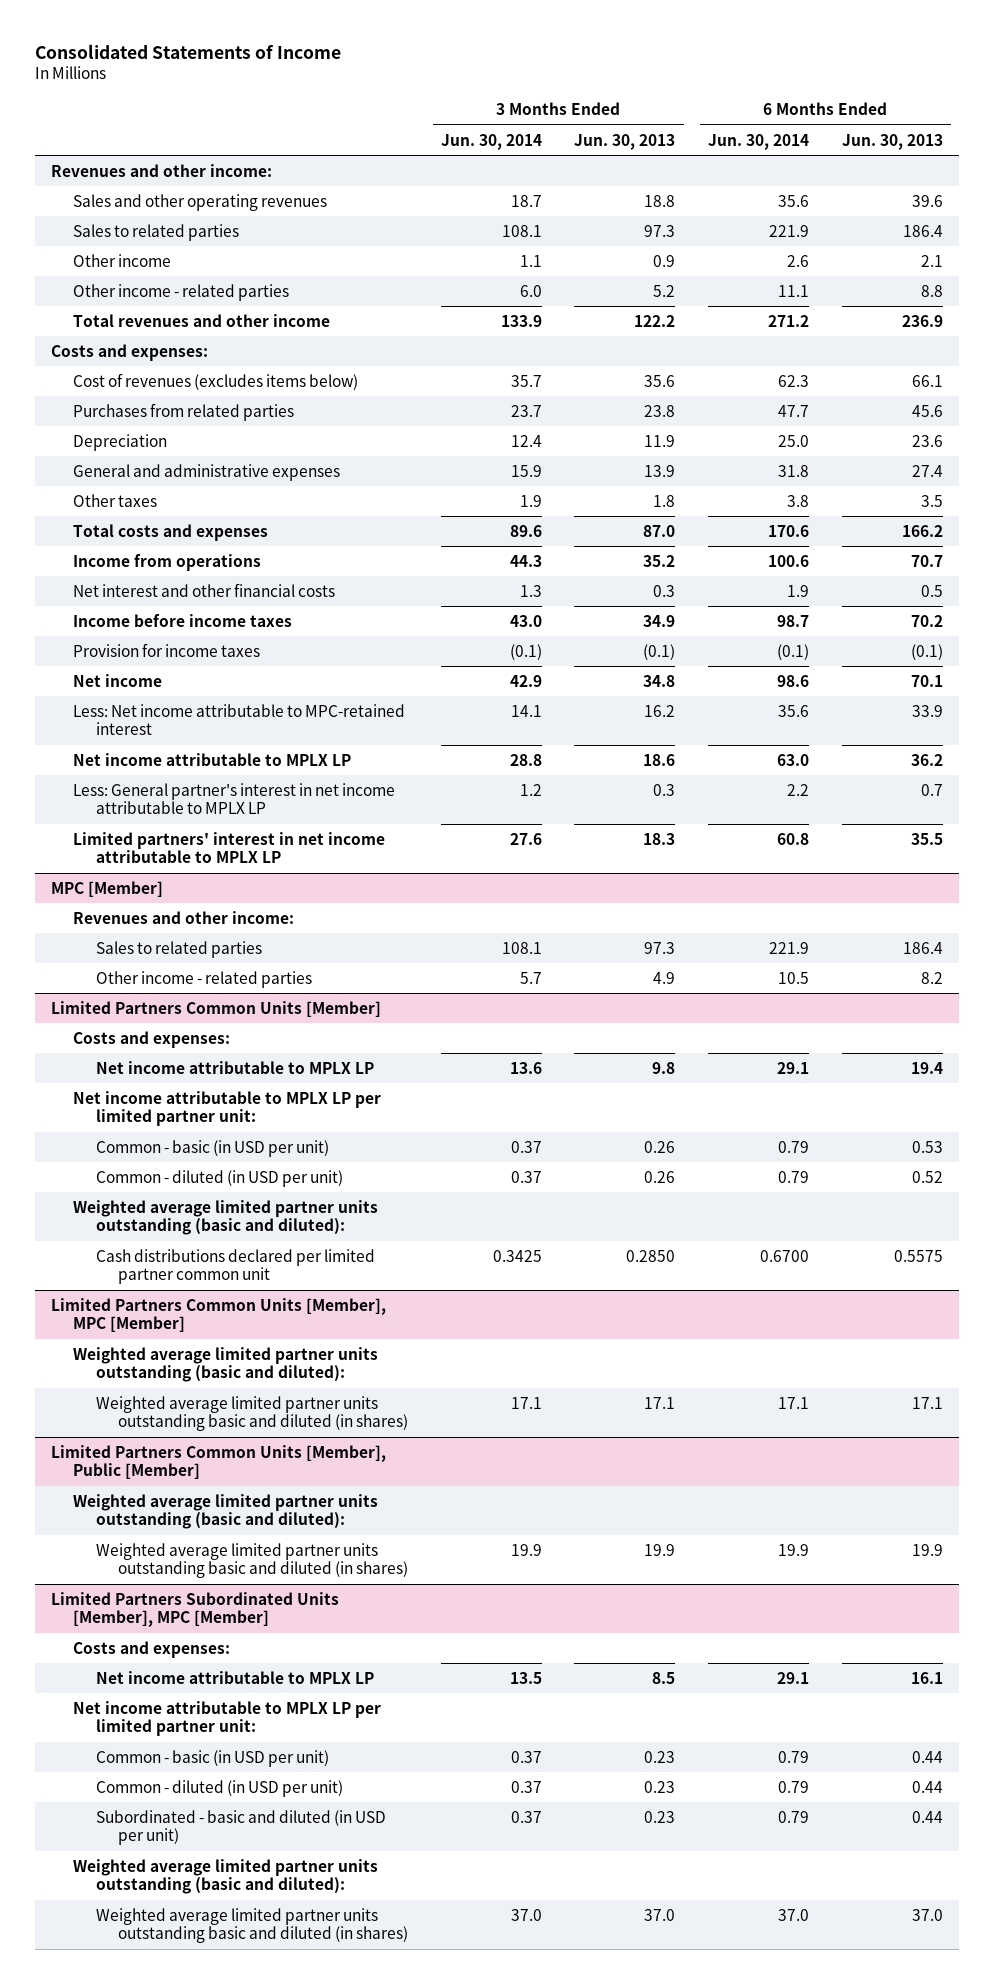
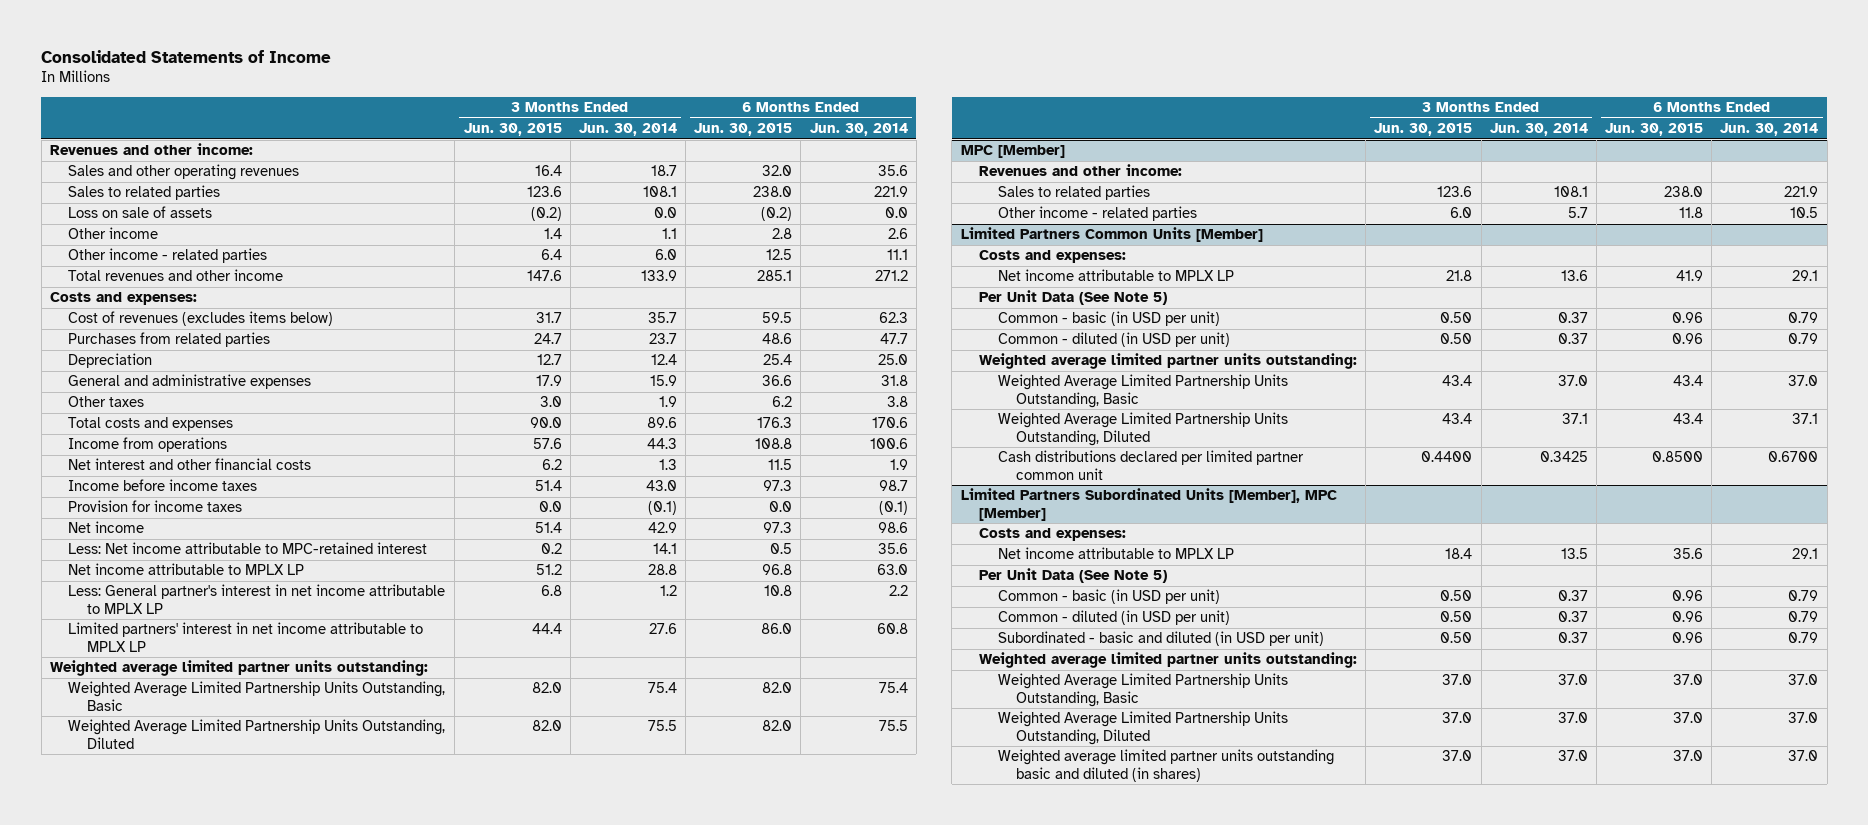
[574,133,676,150] Jun. 30, 2013 -> none
[841,133,943,150] Jun. 30, 2013 -> none
none -> [463,123,562,137] Jun. 30, 2015
none -> [694,123,793,137] Jun. 30, 2015
none -> [68,206,213,219] Loss on sale of assets
none -> [49,660,428,677] Weighted average limited partner units outstanding:
none -> [68,681,446,711] Weighted Average Limited Partnership Units Outstanding, Basic
none -> [68,719,446,749] Weighted Average Limited Partnership Units Outstanding, Diluted
[73,1090,382,1127] Net income attributable to MPLX LP per limited partner unit: -> [979,290,1168,306] Per Unit Data (See Note 5)
[73,1199,379,1236] Weighted average limited partner units outstanding (basic and diluted): -> [979,353,1358,370] Weighted average limited partner units outstanding:
none -> [997,374,1288,408] Weighted Average Limited Partnership Units Outstanding, Basic
none -> [997,412,1288,446] Weighted Average Limited Partnership Units Outstanding, Diluted
[51,1297,387,1333] Limited Partners Common Units [Member], MPC [Member] -> none
[73,1346,379,1383] Weighted average limited partner units outstanding (basic and diluted): -> none
[95,1395,409,1432] Weighted average limited partner units outstanding basic and diluted (in shares) -> none
[51,1444,387,1480] Limited Partners Common Units [Member], Public [Member] -> none
[73,1493,379,1530] Weighted average limited partner units outstanding (basic and diluted): -> none
[95,1542,409,1579] Weighted average limited partner units outstanding basic and diluted (in shares) -> none
[73,1700,382,1737] Net income attributable to MPLX LP per limited partner unit: -> [979,568,1168,584] Per Unit Data (See Note 5)
[73,1858,379,1895] Weighted average limited partner units outstanding (basic and diluted): -> [979,652,1358,669] Weighted average limited partner units outstanding:
none -> [997,673,1288,707] Weighted Average Limited Partnership Units Outstanding, Basic
none -> [997,711,1288,745] Weighted Average Limited Partnership Units Outstanding, Diluted

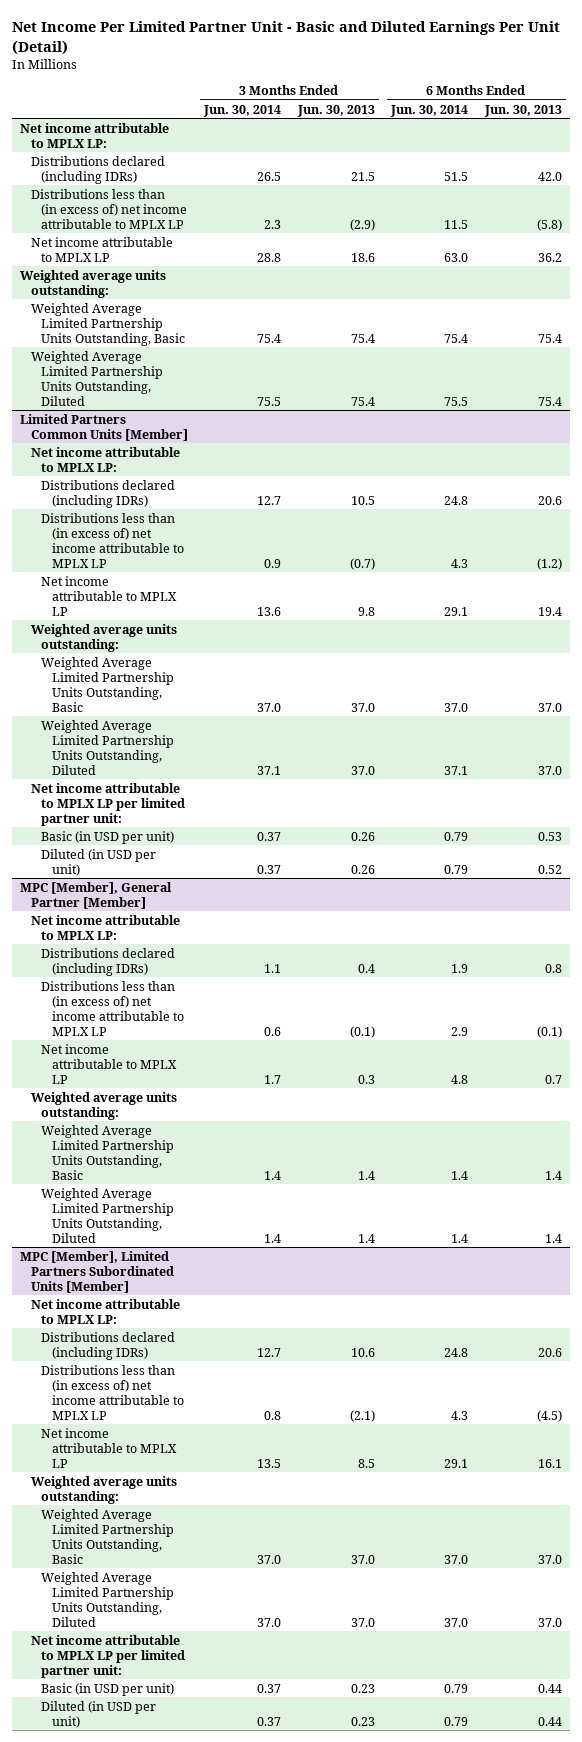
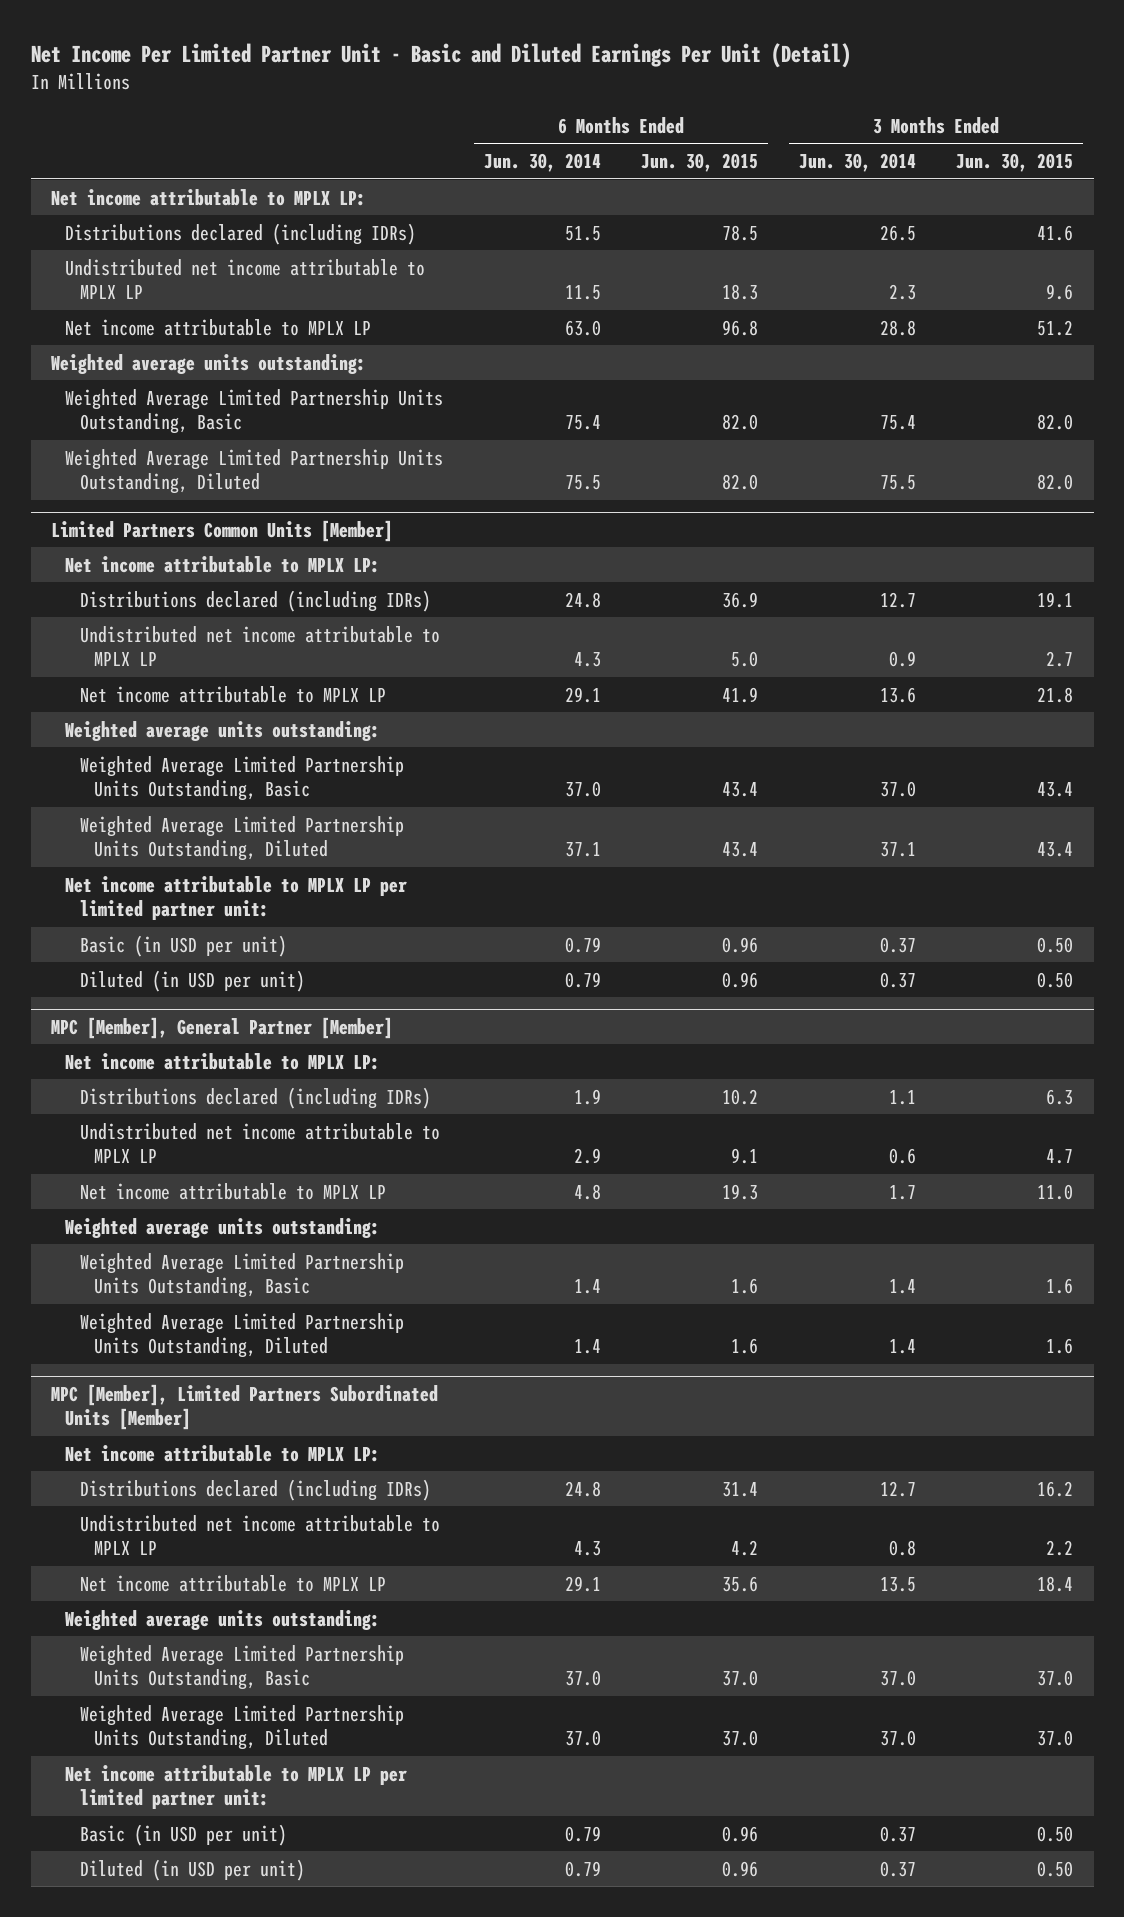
[296,104,375,117] Jun. 30, 2013 -> none
[483,104,562,117] Jun. 30, 2013 -> none
none -> [641,153,759,173] Jun. 30, 2015
none -> [956,153,1074,173] Jun. 30, 2015
[30,188,188,229] Distributions less than (in excess of) net income attributable to MPLX LP -> [65,258,426,300] Undistributed net income attributable to MPLX LP
[41,512,184,568] Distributions less than (in excess of) net income attributable to MPLX LP -> [79,625,440,667] Undistributed net income attributable to MPLX LP
[41,980,184,1036] Distributions less than (in excess of) net income attributable to MPLX LP -> [79,1122,440,1164] Undistributed net income attributable to MPLX LP
[41,1364,184,1420] Distributions less than (in excess of) net income attributable to MPLX LP -> [79,1514,440,1556] Undistributed net income attributable to MPLX LP

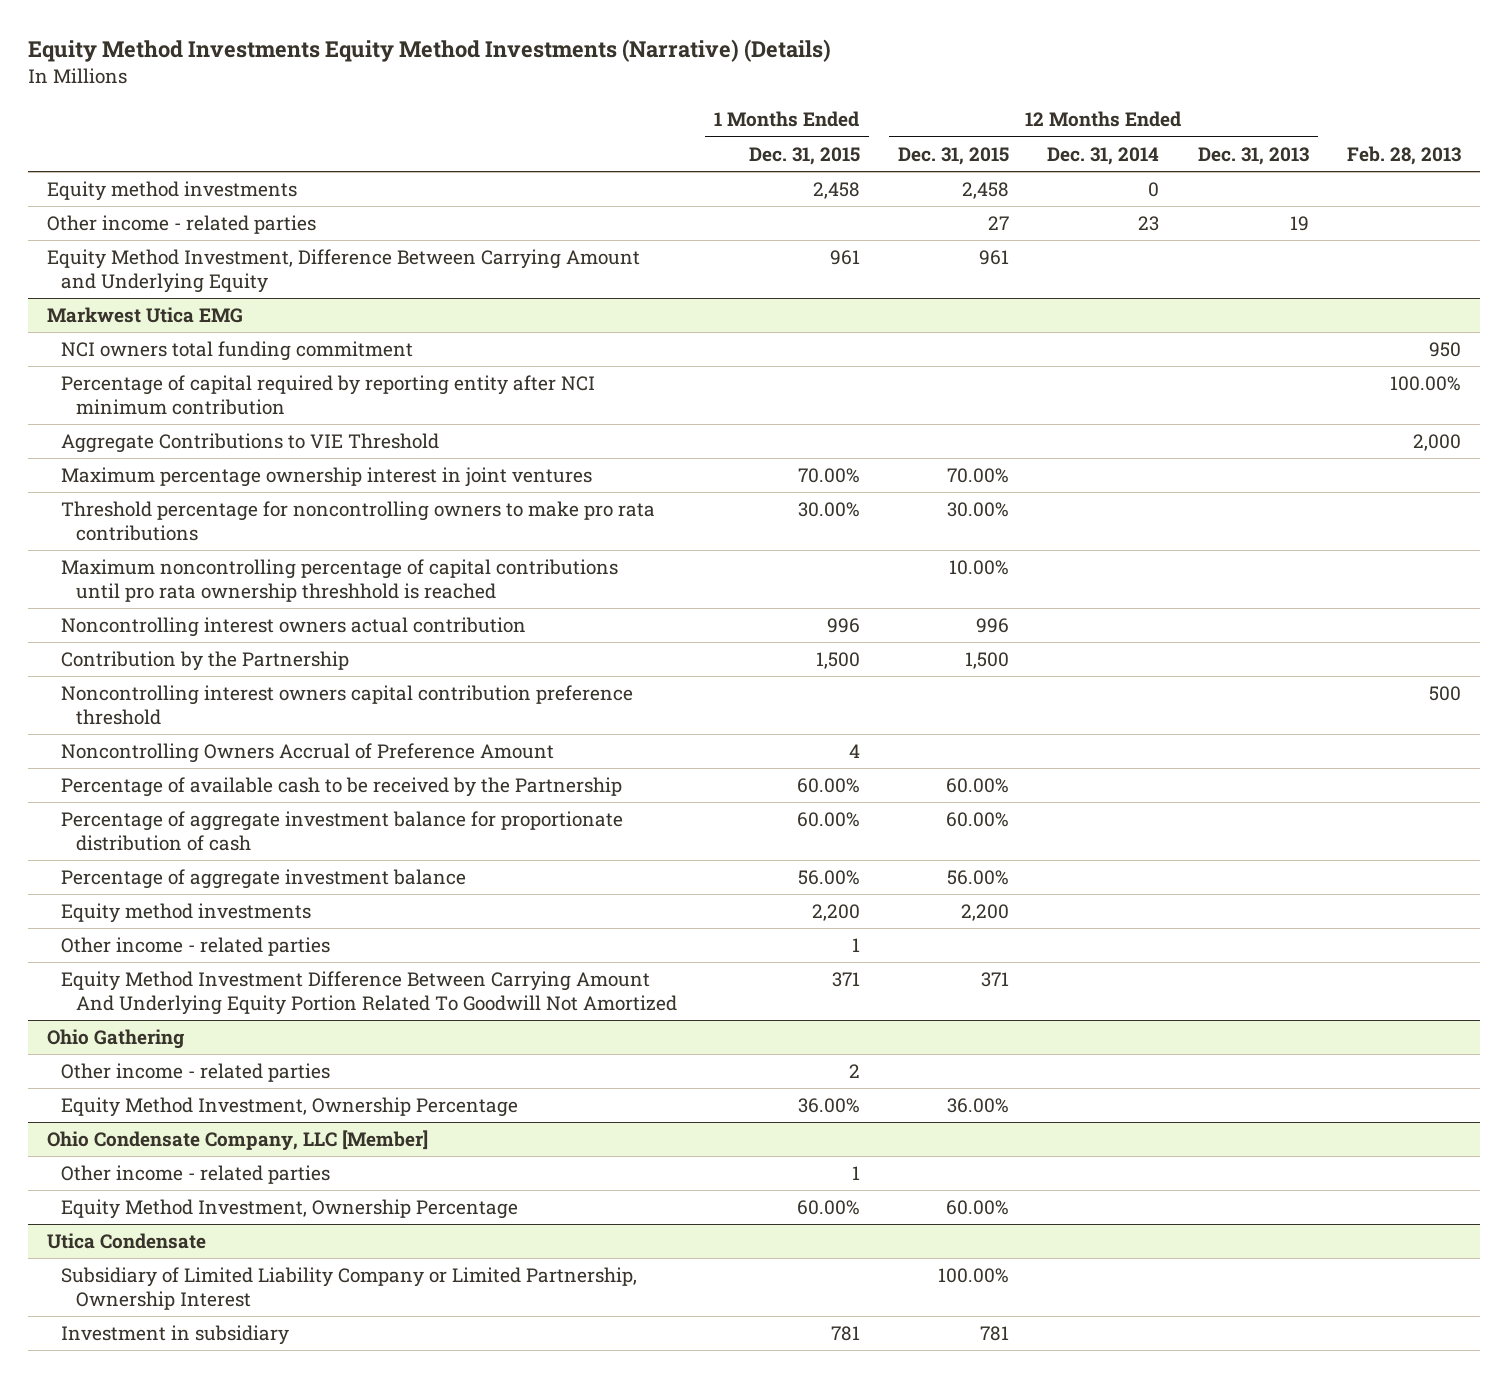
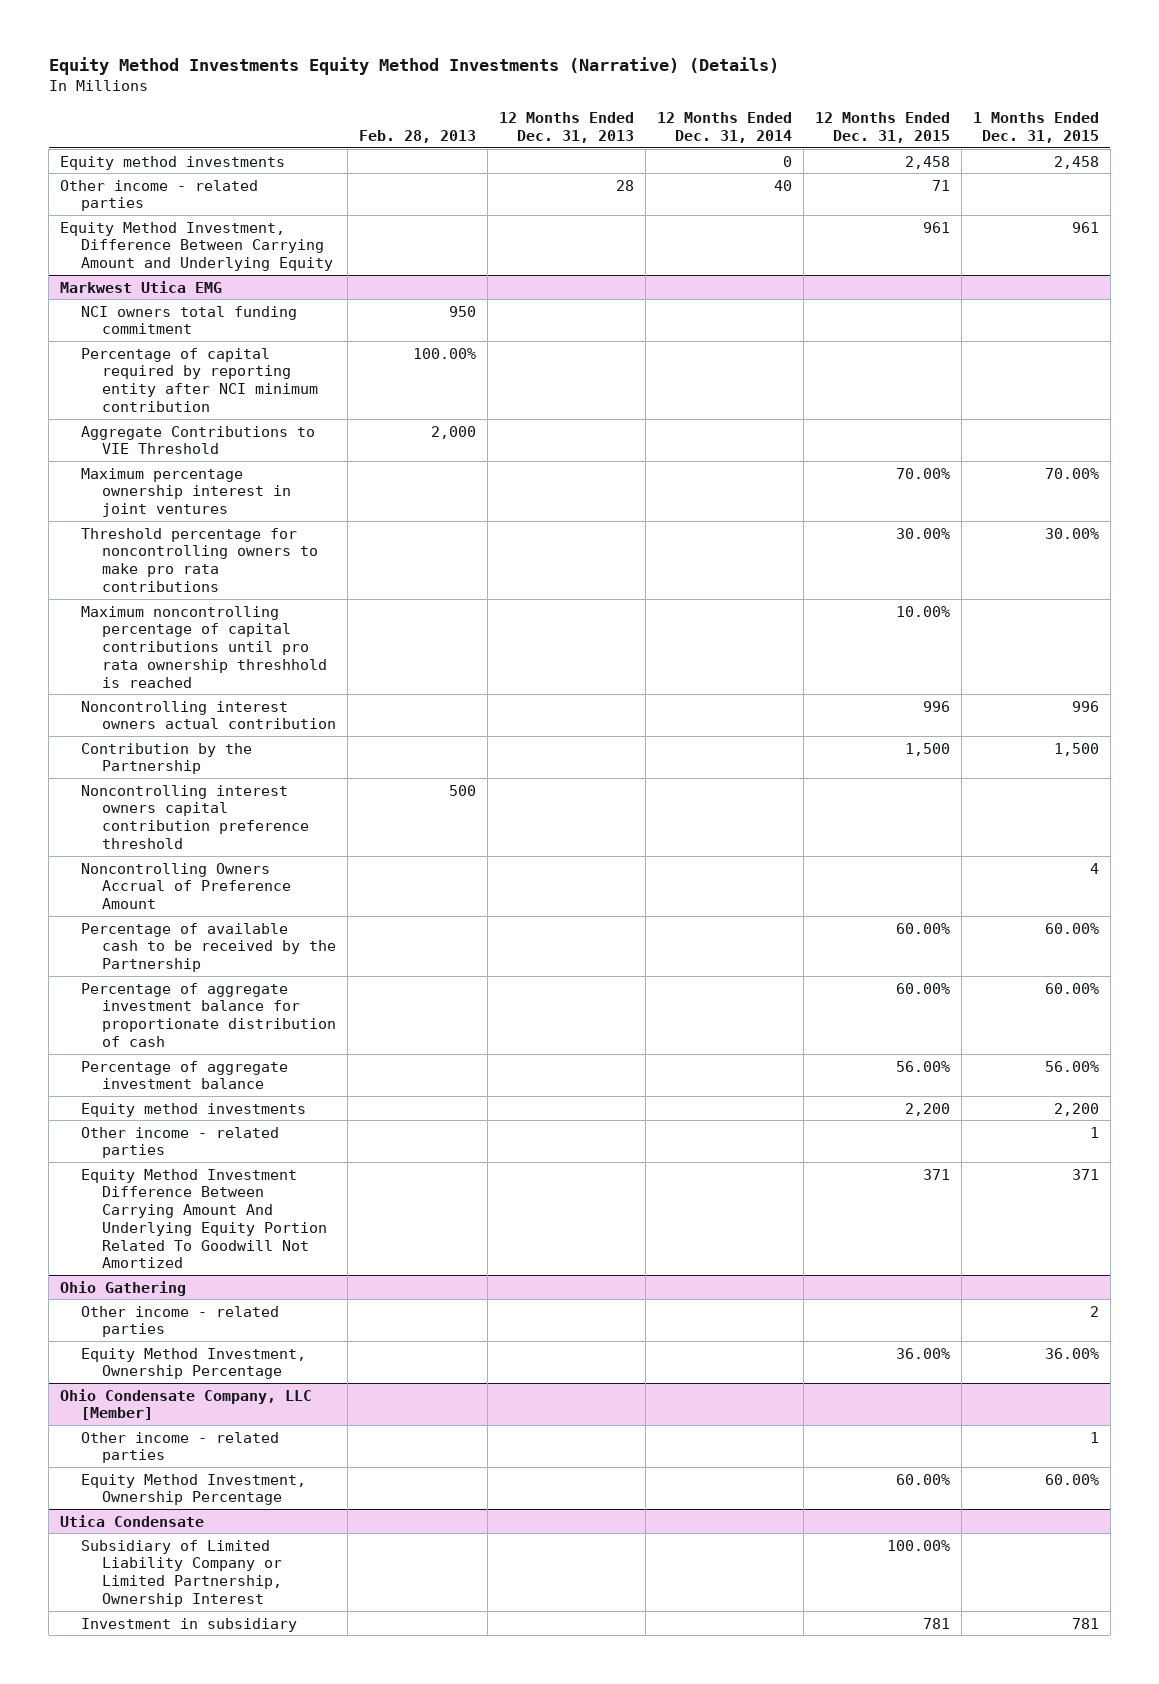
[988,216,1010,231] 27 -> [932,179,951,191] 71
[1138,216,1160,232] 23 -> [774,179,793,191] 40
[1289,216,1309,232] 19 -> [616,179,635,191] 28

